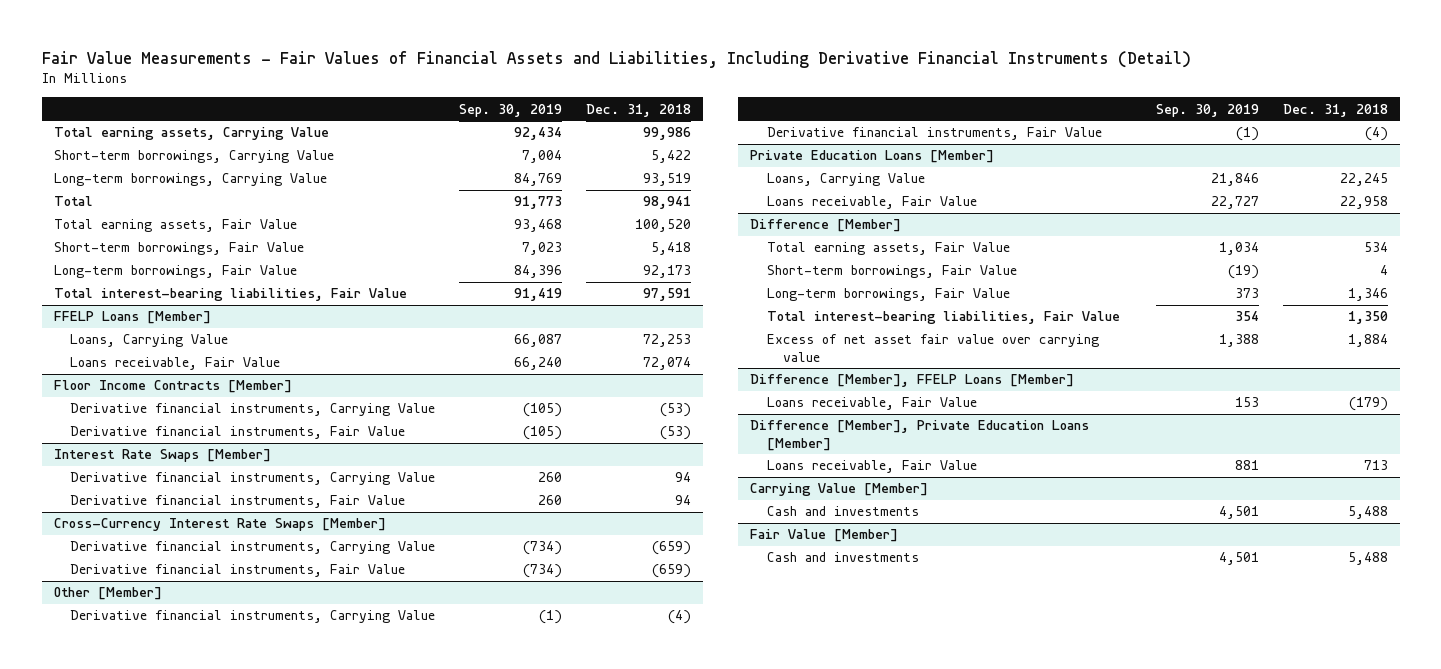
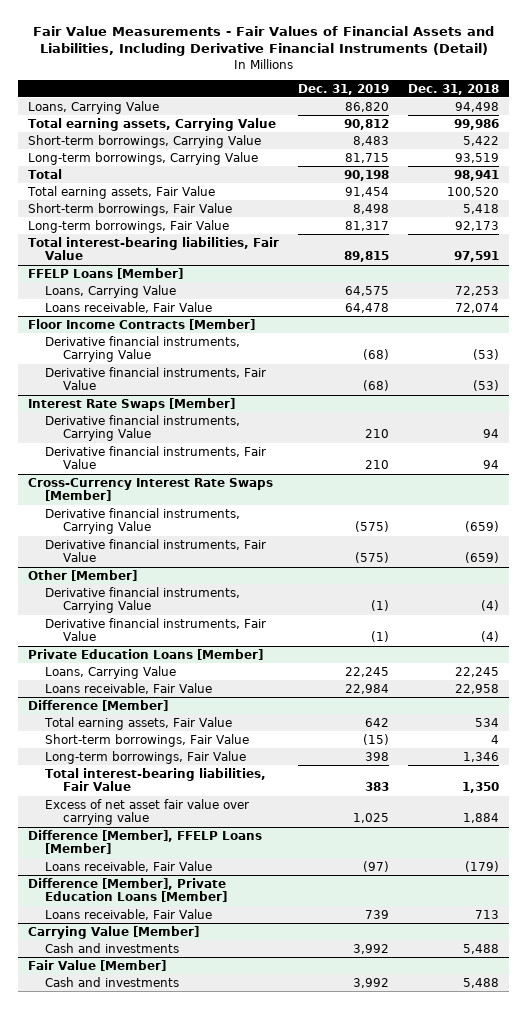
[459,103,563,117] Sep. 30, 2019 -> none
none -> [298,83,390,95] Dec. 31, 2019
none -> [27,100,159,114] Loans, Carrying Value

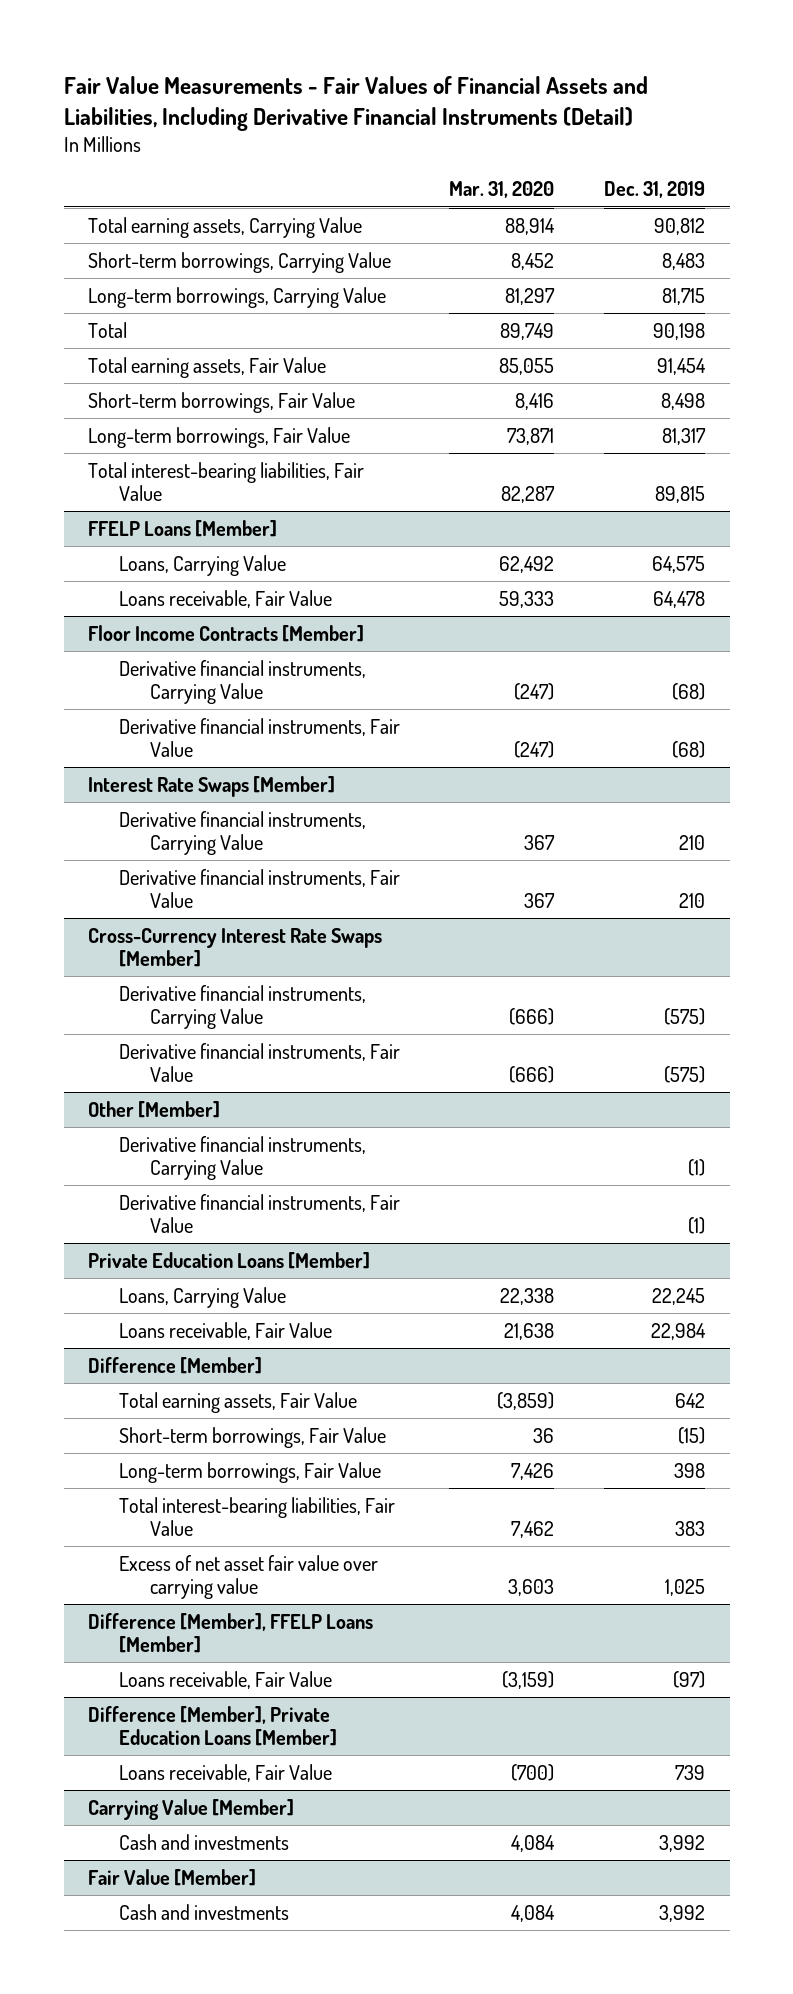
[408,83,500,95] Dec. 31, 2018 -> none
none -> [449,181,555,199] Mar. 31, 2020
[27,100,159,114] Loans, Carrying Value -> none

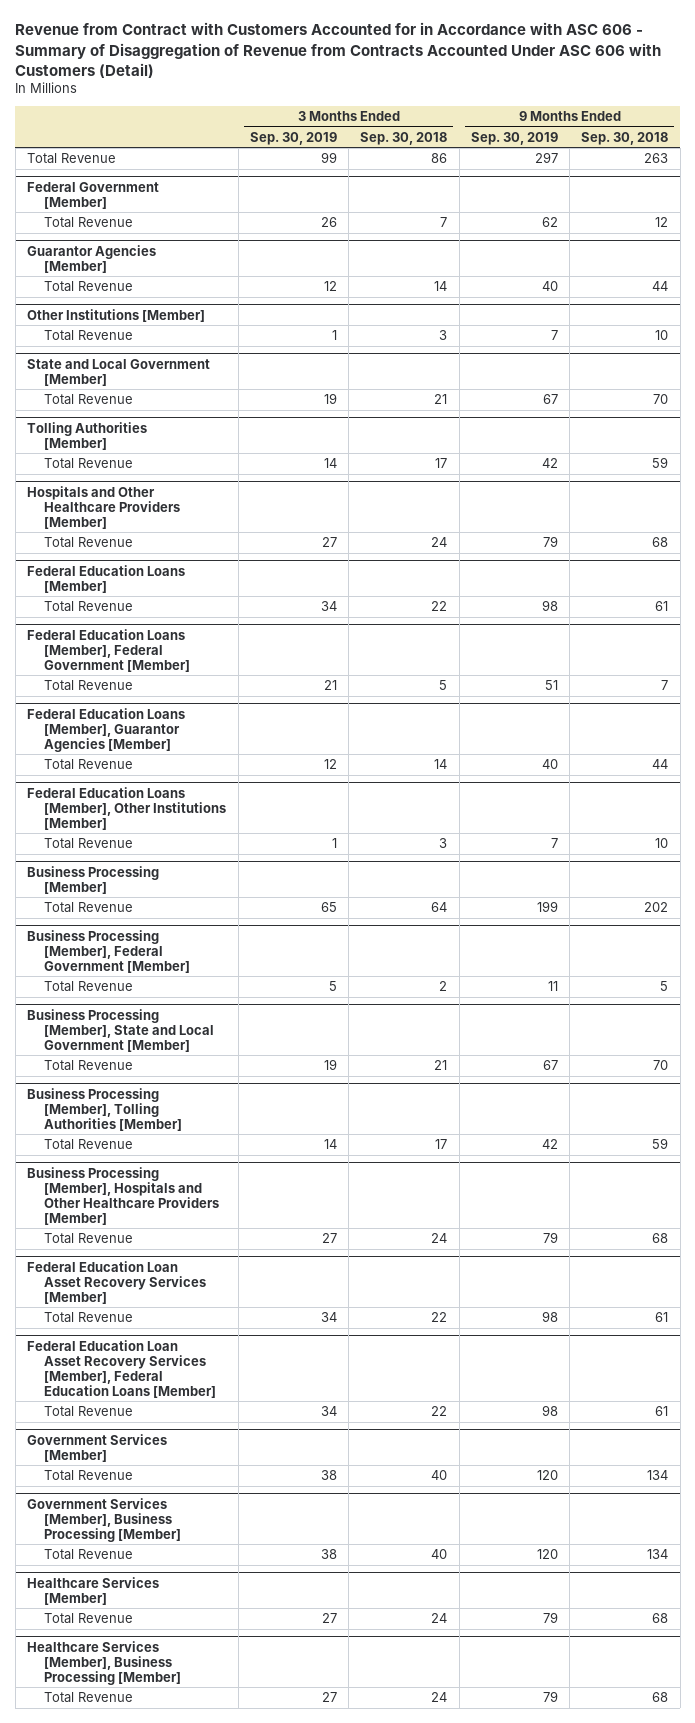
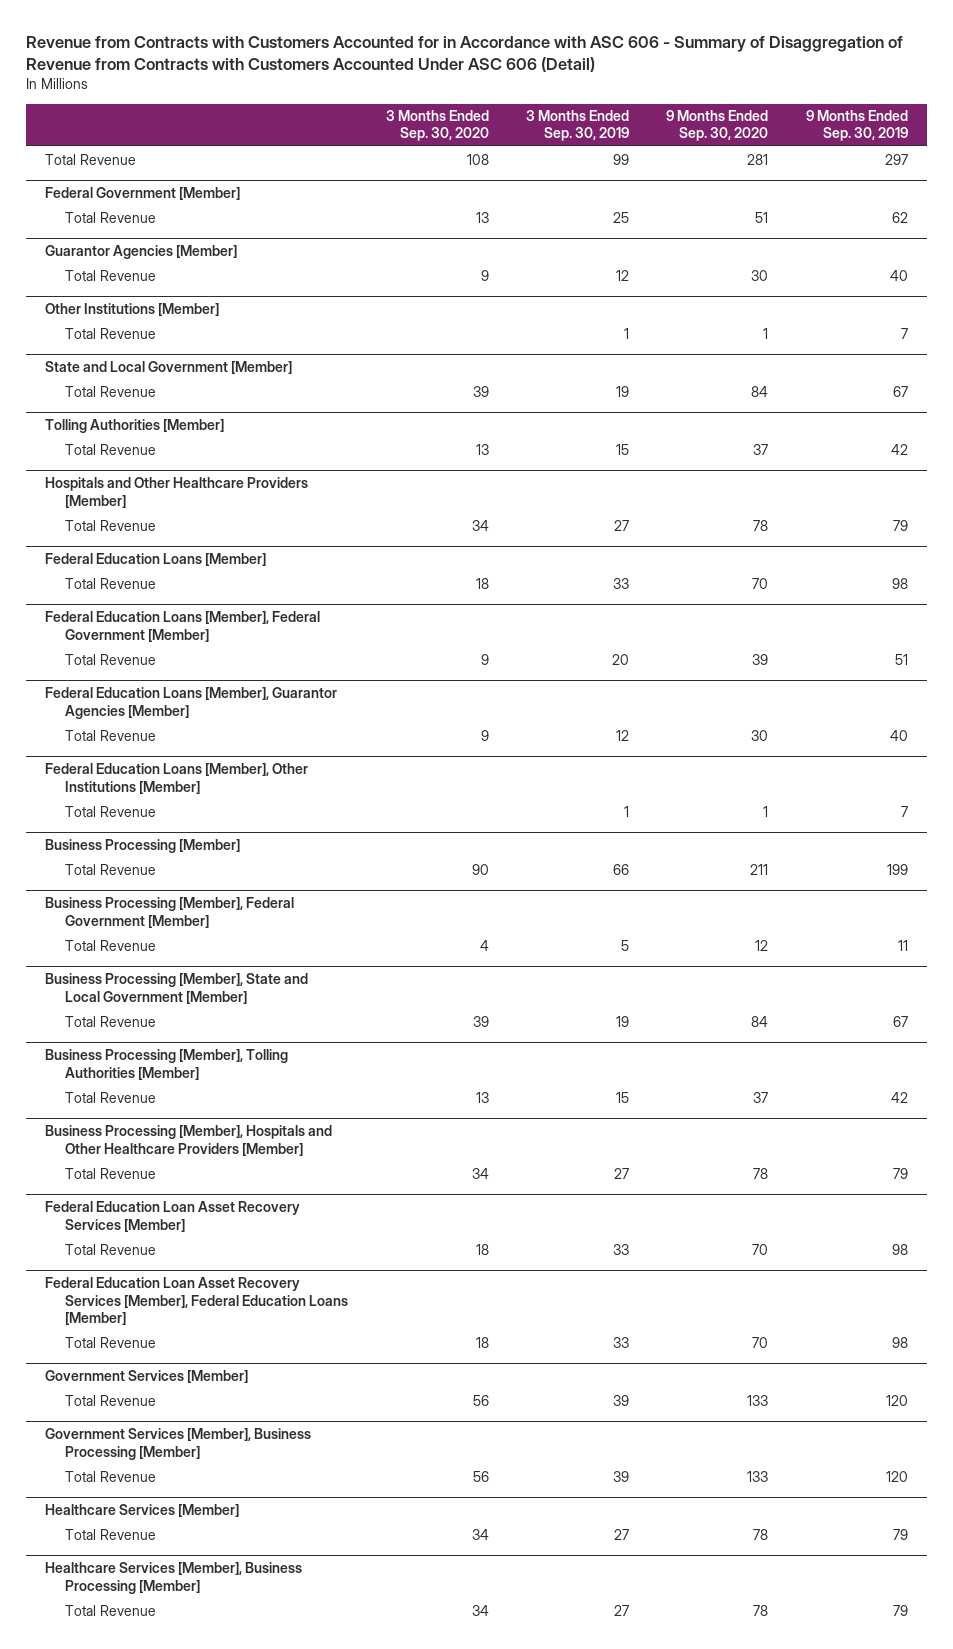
[15,22,662,78] Revenue from Contract with Customers Accounted for in Accordance with ASC 606 - Summary of Disaggregation of Revenue from Contracts Accounted Under ASC 606 with Customers (Detail) -> [26,36,904,73] Revenue from Contracts with Customers Accounted for in Accordance with ASC 606 - Summary of Disaggregation of Revenue from Contracts with Customers Accounted Under ASC 606 (Detail)
[360,131,448,145] Sep. 30, 2018 -> none
[581,131,669,145] Sep. 30, 2018 -> none
none -> [385,110,489,142] 3 Months Ended Sep. 30, 2020
none -> [666,110,769,142] 9 Months Ended Sep. 30, 2020
[320,216,337,227] 26 -> [613,211,630,223] 25
[323,457,337,468] 14 -> [616,443,630,455] 15
[320,600,337,611] 34 -> [613,577,630,589] 33
[323,679,337,690] 21 -> [612,653,630,665] 20
[320,901,337,912] 65 -> [613,863,630,875] 66
[323,1138,337,1149] 14 -> [616,1091,630,1103] 15
[320,1311,337,1322] 34 -> [613,1243,630,1255] 33
[320,1405,337,1416] 34 -> [613,1336,630,1348] 33
[320,1469,337,1480] 38 -> [613,1394,630,1406] 39
[320,1548,337,1559] 38 -> [613,1470,630,1482] 39

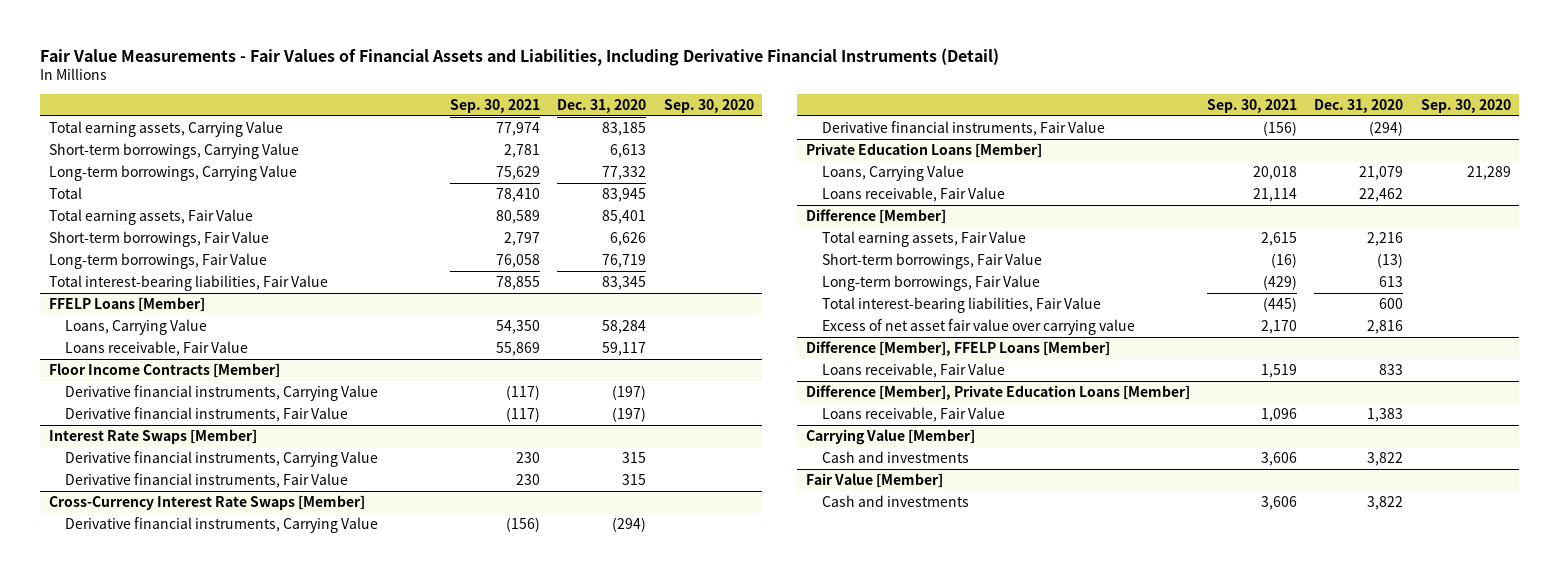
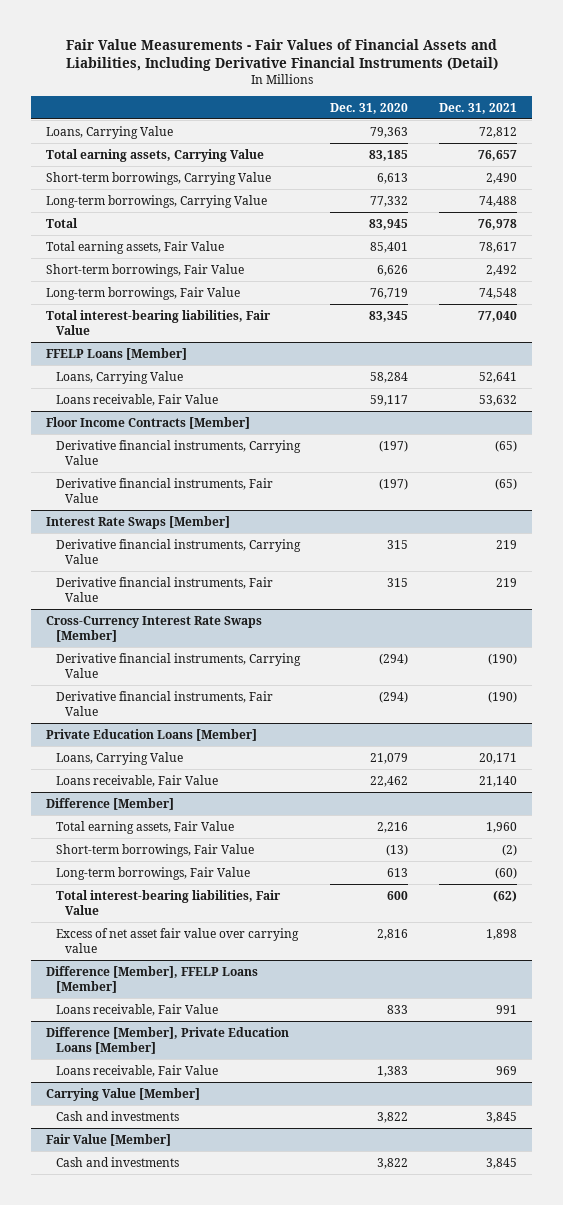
[449,99,540,114] Sep. 30, 2021 -> none
[663,99,754,114] Sep. 30, 2020 -> none
none -> [438,102,517,114] Dec. 31, 2021
none -> [46,125,174,139] Loans, Carrying Value

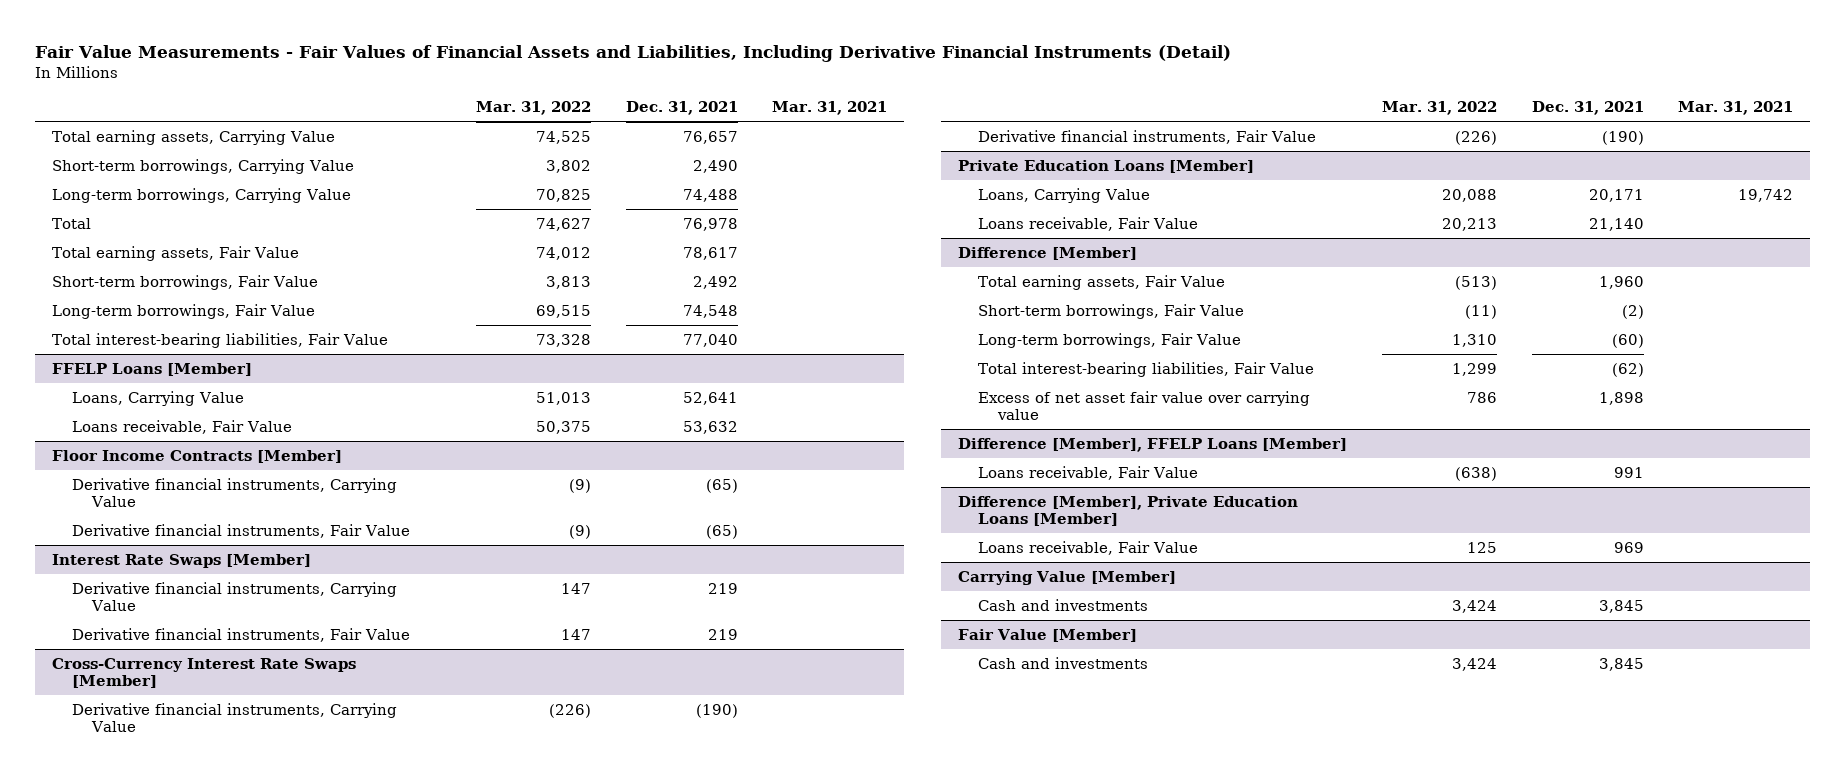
[330,102,409,114] Dec. 31, 2020 -> none
none -> [476,101,592,116] Mar. 31, 2022
none -> [772,101,888,116] Mar. 31, 2021
[46,125,174,139] Loans, Carrying Value -> none

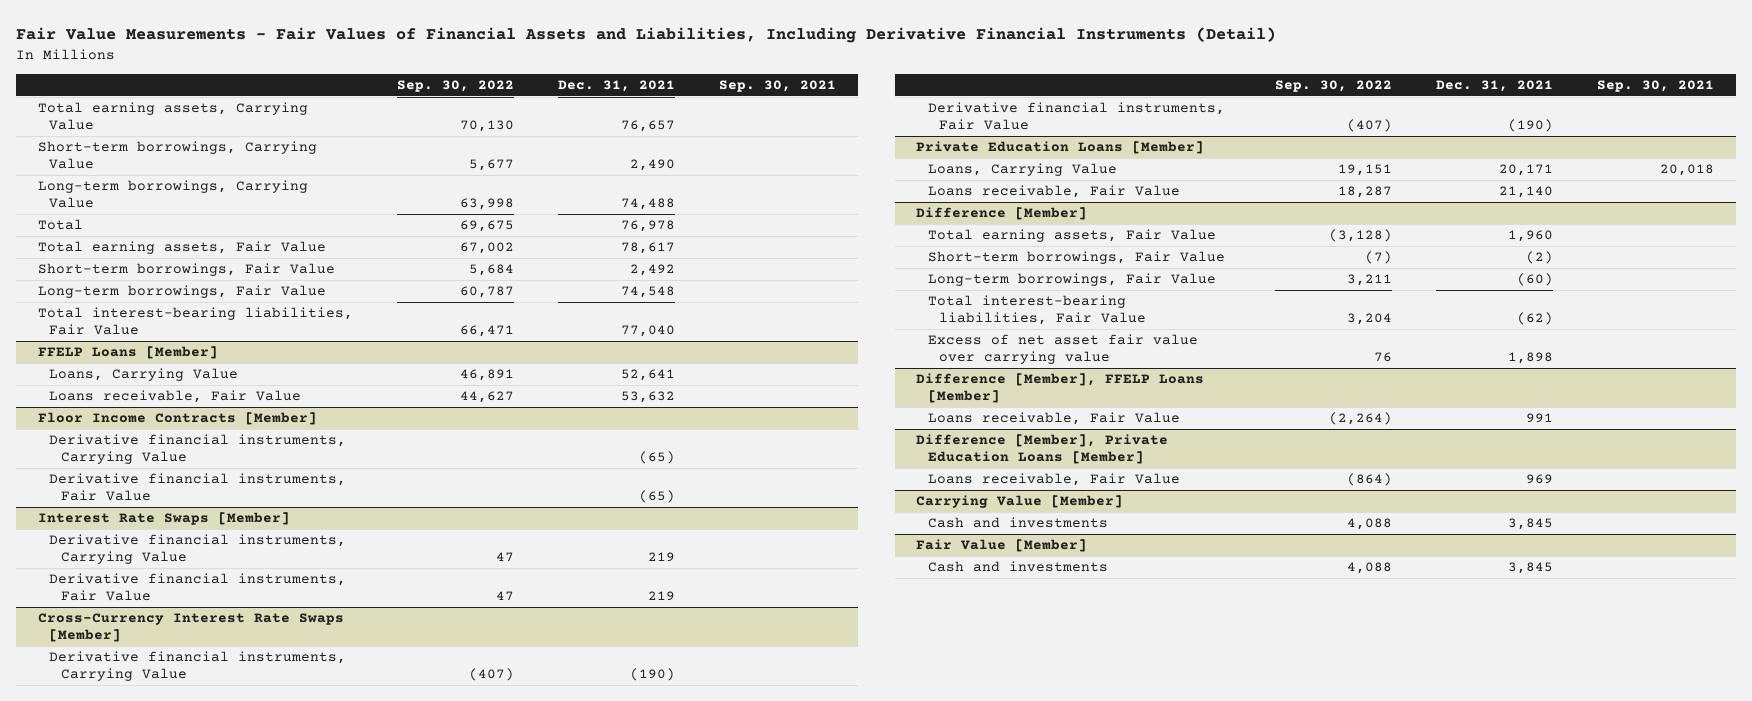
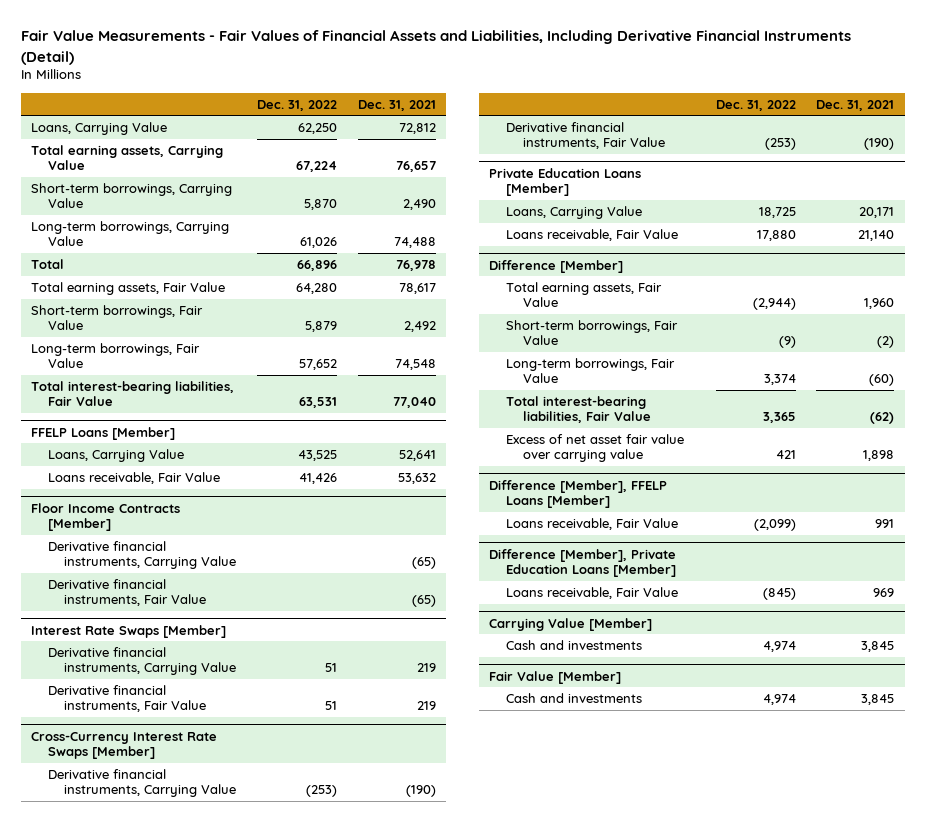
[396,79,514,92] Sep. 30, 2022 -> none
[718,79,836,92] Sep. 30, 2021 -> none
none -> [257,99,338,111] Dec. 31, 2022
none -> [30,122,167,136] Loans, Carrying Value

